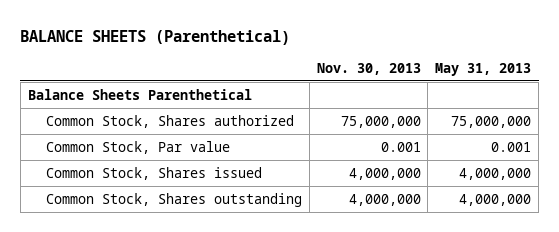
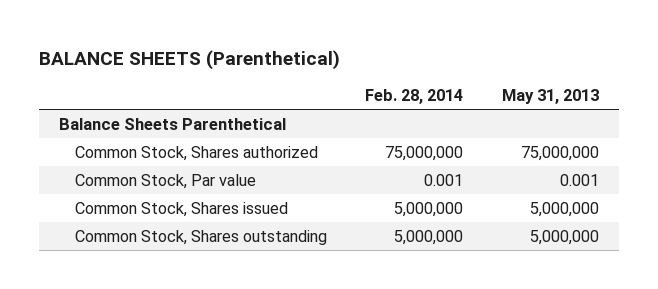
[316,63,421,76] Nov. 30, 2013 -> none
none -> [365,88,464,104] Feb. 28, 2014
[459,167,532,180] 4,000,000 -> [530,201,600,217] 5,000,000
[459,193,532,206] 4,000,000 -> [530,229,600,245] 5,000,000

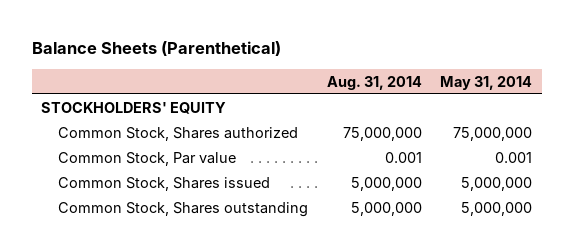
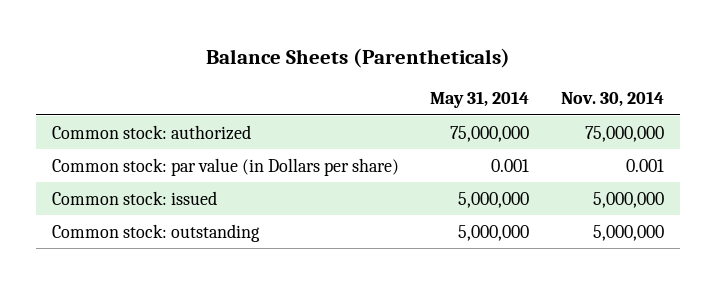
[32,41,282,57] Balance Sheets (Parenthetical) -> [205,47,510,68] Balance Sheets (Parentheticals)
[326,75,422,90] Aug. 31, 2014 -> none
none -> [560,91,664,108] Nov. 30, 2014
[41,101,227,114] STOCKHOLDERS' EQUITY -> none
[58,126,299,141] Common Stock, Shares authorized -> [51,124,251,140] Common stock: authorized
[58,151,237,166] Common Stock, Par value -> [51,157,399,176] Common stock: par value (in Dollars per share)
[58,176,271,191] Common Stock, Shares issued -> [51,190,217,205] Common stock: issued
[58,201,309,217] Common Stock, Shares outstanding -> [51,223,260,242] Common stock: outstanding

